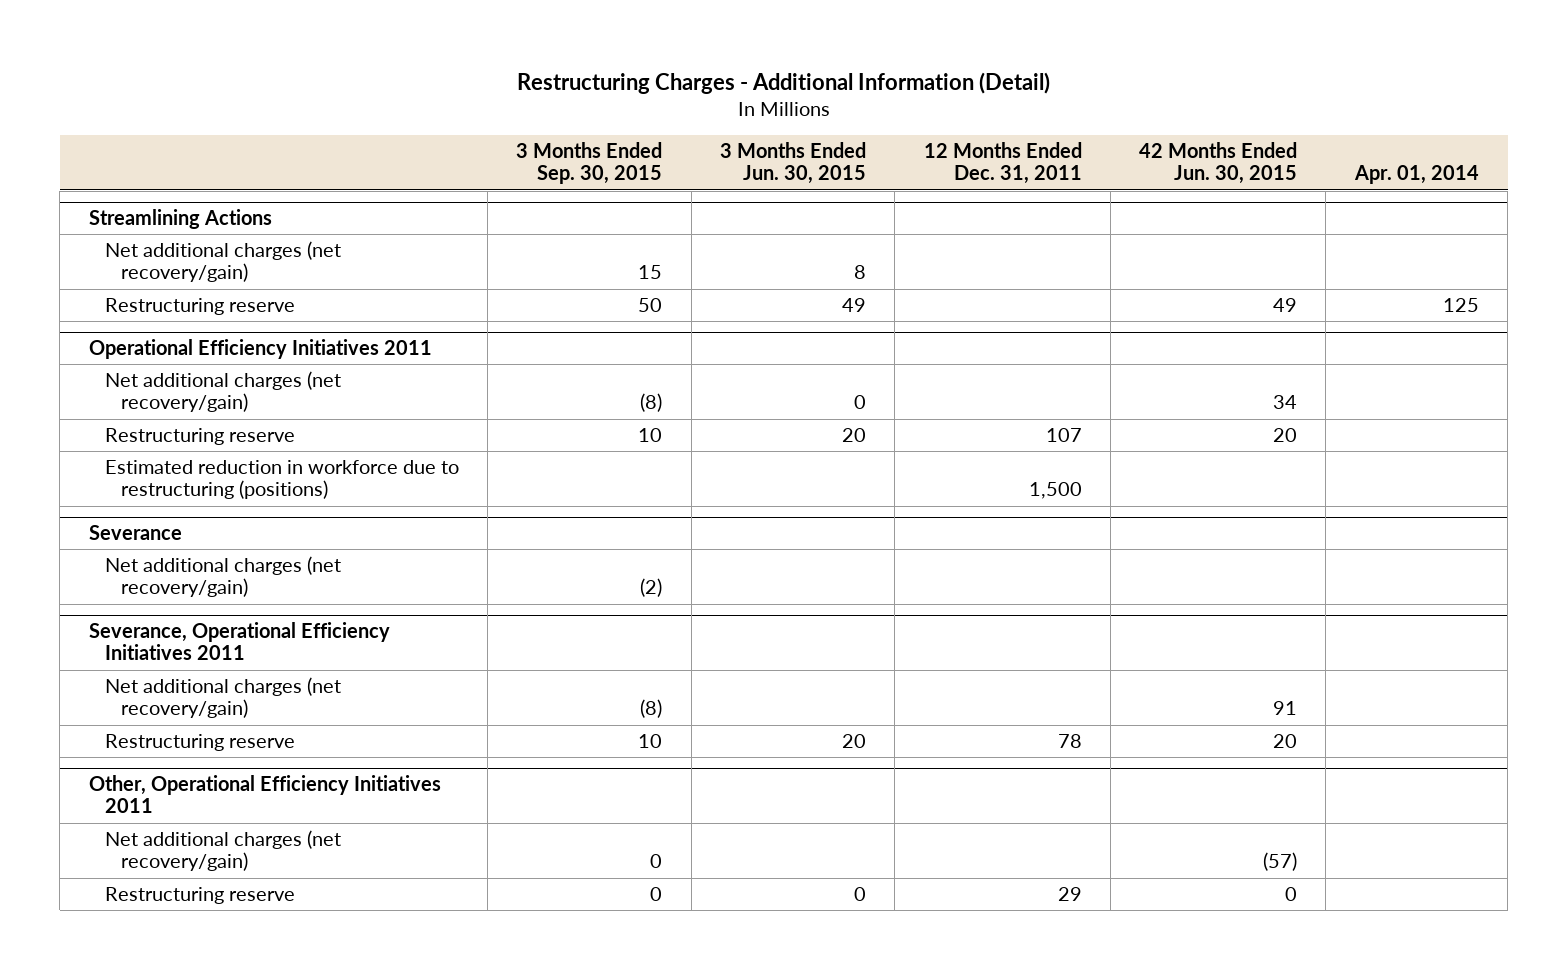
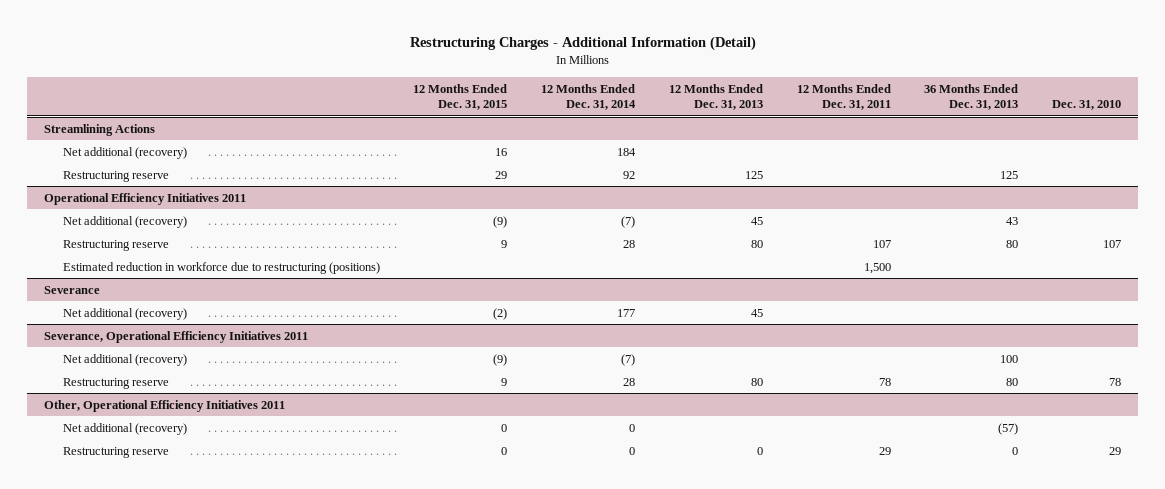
[516,142,663,185] 3 Months Ended Sep. 30, 2015 -> none
[719,142,866,185] 3 Months Ended Jun. 30, 2015 -> none
[1139,142,1298,185] 42 Months Ended Jun. 30, 2015 -> none
[1353,165,1479,185] Apr. 01, 2014 -> none
none -> [413,83,508,111] 12 Months Ended Dec. 31, 2015
none -> [541,83,637,111] 12 Months Ended Dec. 31, 2014
none -> [668,83,763,111] 12 Months Ended Dec. 31, 2013
none -> [924,83,1019,111] 36 Months Ended Dec. 31, 2013
none -> [1052,100,1122,111] Dec. 31, 2010
[104,241,341,283] Net additional charges (net recovery/gain) -> [62,146,187,159] Net additional (recovery)
[104,371,341,413] Net additional charges (net recovery/gain) -> [62,215,187,228] Net additional (recovery)
[104,556,341,598] Net additional charges (net recovery/gain) -> [62,307,187,320] Net additional (recovery)
[104,677,341,719] Net additional charges (net recovery/gain) -> [62,353,187,366] Net additional (recovery)
[104,830,341,872] Net additional charges (net recovery/gain) -> [62,422,187,435] Net additional (recovery)

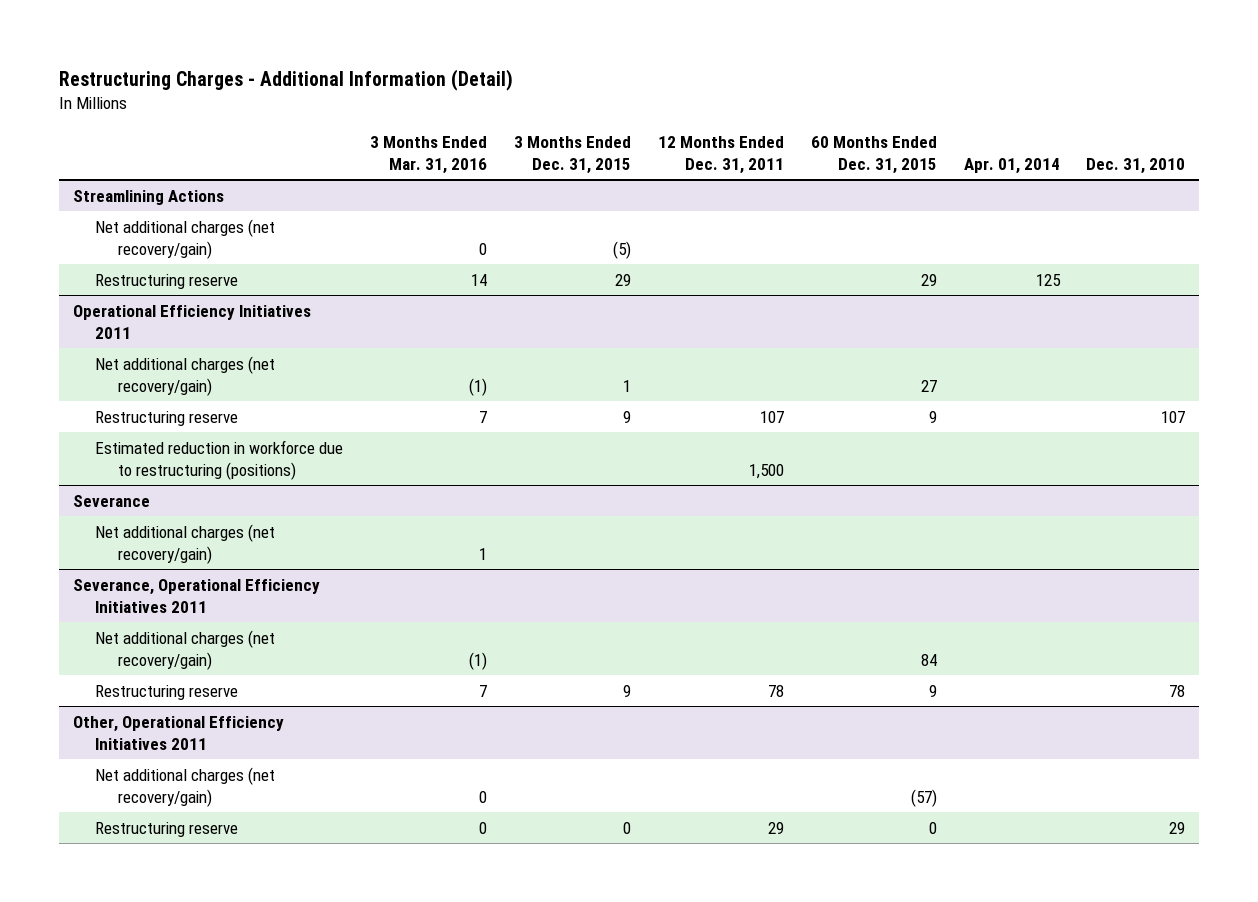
[413,83,508,111] 12 Months Ended Dec. 31, 2015 -> none
[541,83,637,111] 12 Months Ended Dec. 31, 2014 -> none
[668,83,763,111] 12 Months Ended Dec. 31, 2013 -> none
[924,83,1019,111] 36 Months Ended Dec. 31, 2013 -> none
none -> [370,135,488,174] 3 Months Ended Mar. 31, 2016
none -> [514,135,632,174] 3 Months Ended Dec. 31, 2015
none -> [810,135,937,174] 60 Months Ended Dec. 31, 2015
none -> [963,157,1060,174] Apr. 01, 2014
[62,146,187,159] Net additional (recovery) -> [95,218,276,259] Net additional charges (net recovery/gain)
[62,215,187,228] Net additional (recovery) -> [95,355,276,396] Net additional charges (net recovery/gain)
[62,307,187,320] Net additional (recovery) -> [95,523,276,564] Net additional charges (net recovery/gain)
[62,353,187,366] Net additional (recovery) -> [95,629,276,670] Net additional charges (net recovery/gain)
[62,422,187,435] Net additional (recovery) -> [95,766,276,807] Net additional charges (net recovery/gain)

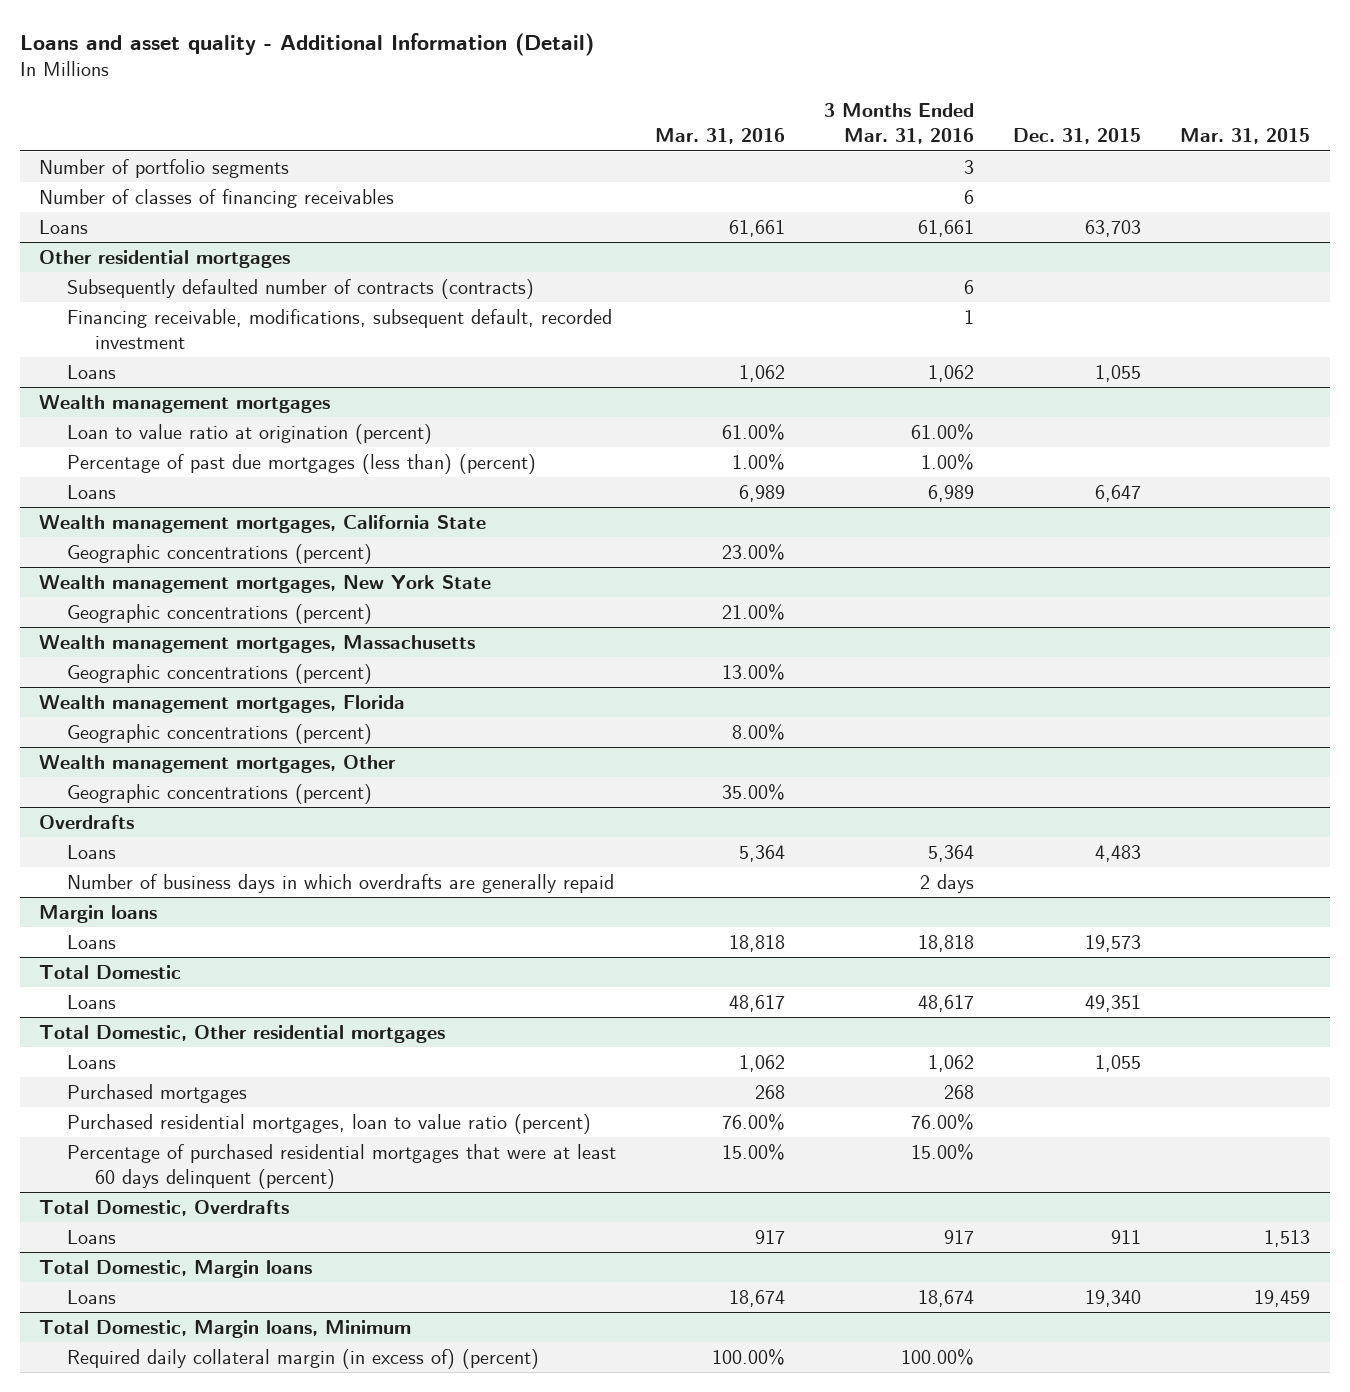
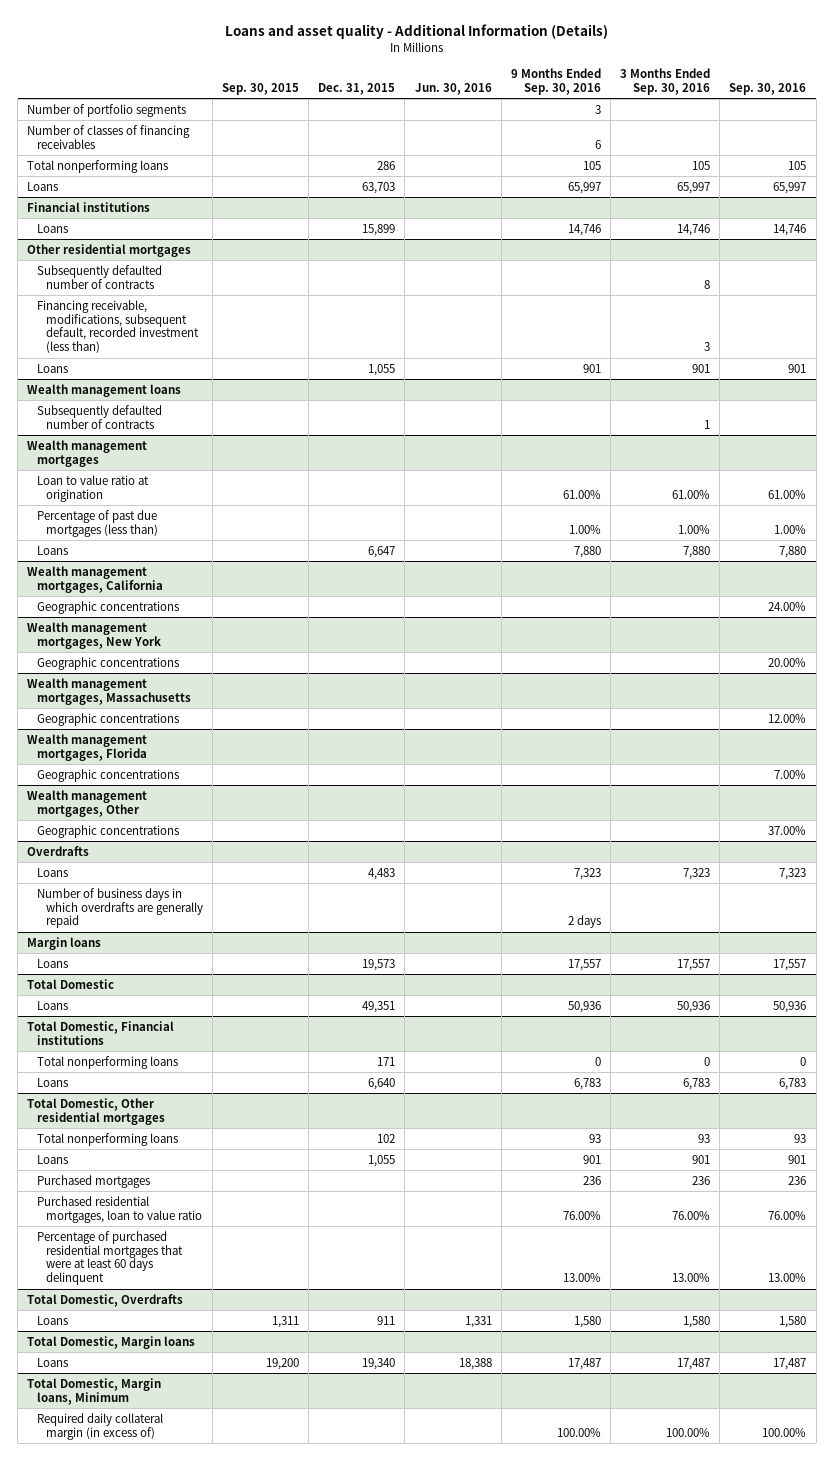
[19,33,594,57] Loans and asset quality - Additional Information (Detail) -> [224,23,608,39] Loans and asset quality - Additional Information (Details)
[655,128,786,145] Mar. 31, 2016 -> none
[824,103,975,145] 3 Months Ended Mar. 31, 2016 -> none
[1180,128,1311,145] Mar. 31, 2015 -> none
none -> [221,83,299,96] Sep. 30, 2015
none -> [414,83,492,96] Jun. 30, 2016
none -> [510,68,601,96] 9 Months Ended Sep. 30, 2016
none -> [620,68,711,96] 3 Months Ended Sep. 30, 2016
none -> [729,83,807,96] Sep. 30, 2016
none -> [27,159,169,173] Total nonperforming loans
none -> [27,201,151,212] Financial institutions
none -> [36,223,68,233] Loans
[67,278,535,299] Subsequently defaulted number of contracts (contracts) -> [36,264,162,289] Subsequently defaulted number of contracts
[67,308,613,349] Financing receivable, modifications, subsequent default, recorded investment -> [36,299,199,354] Financing receivable, modifications, subsequent default, recorded investment (less than)
none -> [27,383,182,397] Wealth management loans
none -> [36,404,162,429] Subsequently defaulted number of contracts
[67,423,433,444] Loan to value ratio at origination (percent) -> [36,474,149,502] Loan to value ratio at origination
[67,453,537,474] Percentage of past due mortgages (less than) (percent) -> [36,509,158,537] Percentage of past due mortgages (less than)
[39,514,487,533] Wealth management mortgages, California State -> [27,565,163,593] Wealth management mortgages, California
[67,543,373,564] Geographic concentrations (percent) -> [36,600,179,614] Geographic concentrations
[39,574,492,593] Wealth management mortgages, New York State -> [27,621,161,649] Wealth management mortgages, New York
[67,603,373,624] Geographic concentrations (percent) -> [36,656,179,670] Geographic concentrations
[67,663,373,684] Geographic concentrations (percent) -> [36,712,179,726] Geographic concentrations
[67,723,373,744] Geographic concentrations (percent) -> [36,768,179,782] Geographic concentrations
[67,783,373,804] Geographic concentrations (percent) -> [36,824,179,838] Geographic concentrations
none -> [27,1020,175,1045] Total Domestic, Financial institutions
none -> [36,1055,178,1069] Total nonperforming loans
none -> [36,1077,68,1087] Loans
none -> [36,1132,178,1146] Total nonperforming loans
[67,1113,592,1134] Purchased residential mortgages, loan to value ratio (percent) -> [36,1195,202,1223] Purchased residential mortgages, loan to value ratio
[67,1143,617,1189] Percentage of purchased residential mortgages that were at least 60 days delinquent (percent) -> [36,1230,183,1286] Percentage of purchased residential mortgages that were at least 60 days delinquent
[67,1348,540,1369] Required daily collateral margin (in excess of) (percent) -> [36,1412,163,1440] Required daily collateral margin (in excess of)

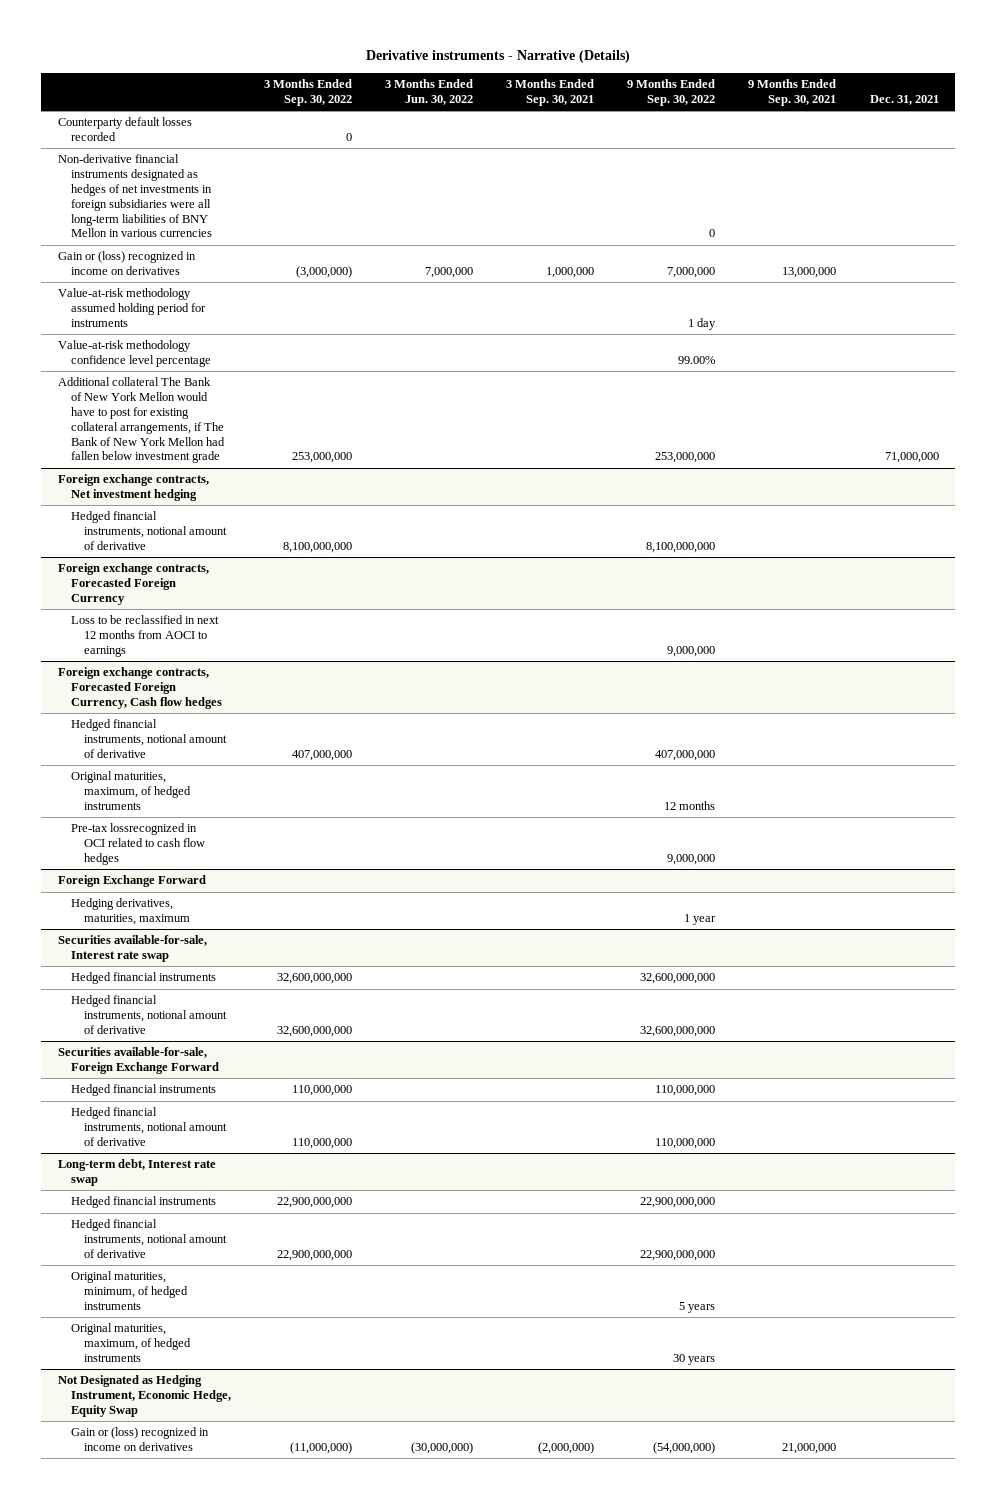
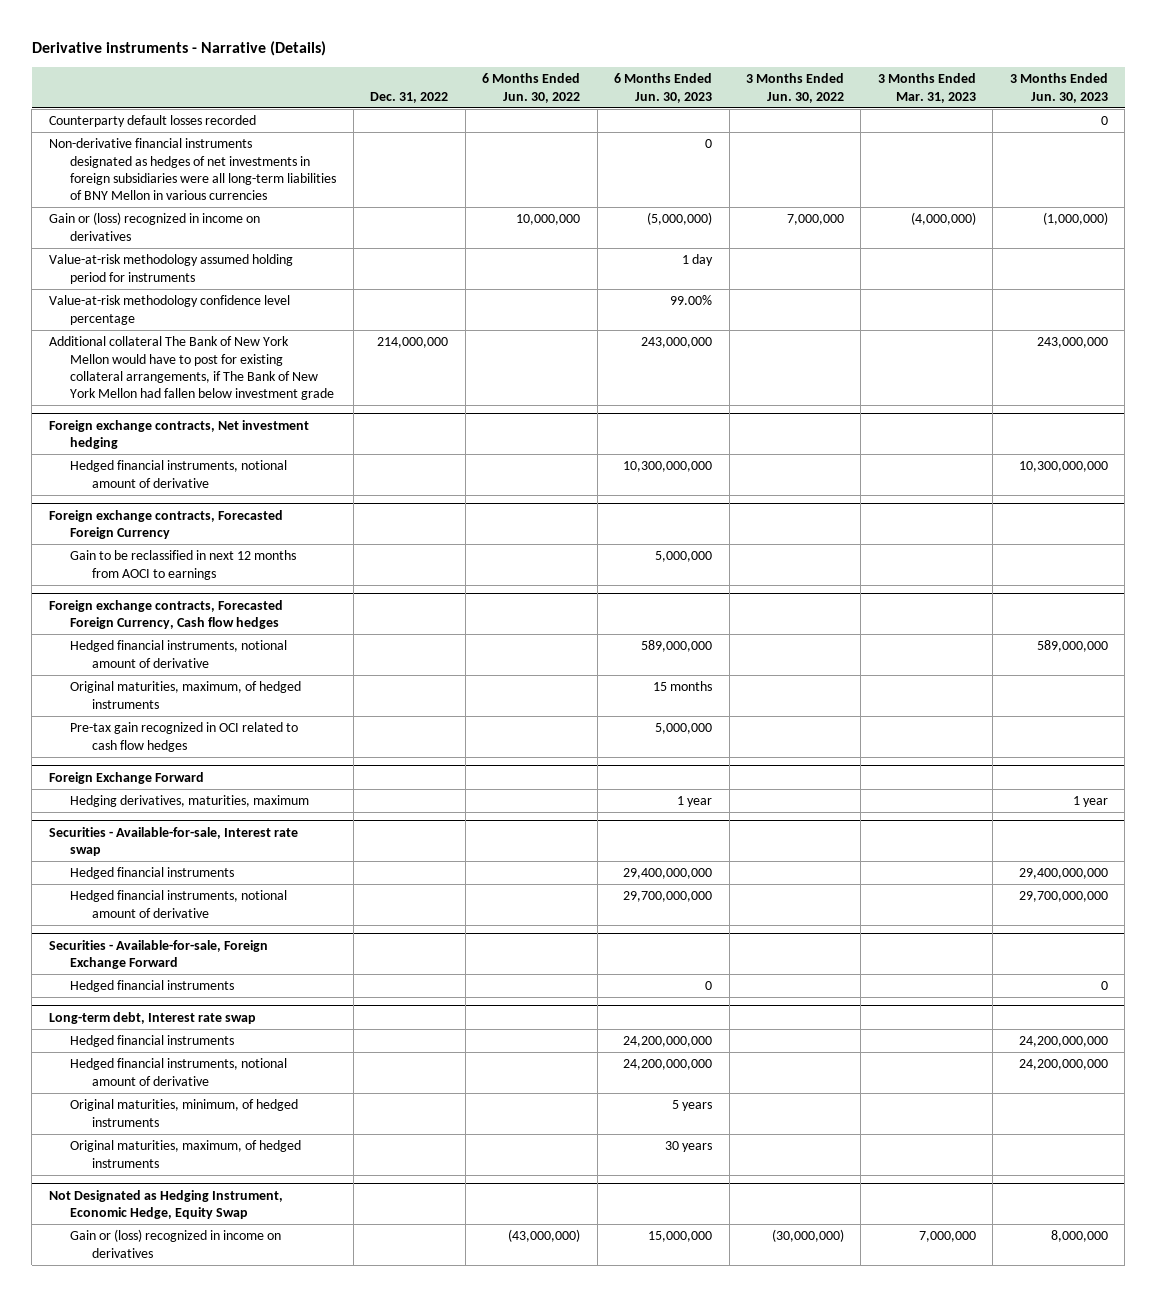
[263,78,352,106] 3 Months Ended Sep. 30, 2022 -> none
[506,78,595,106] 3 Months Ended Sep. 30, 2021 -> none
[627,78,716,106] 9 Months Ended Sep. 30, 2022 -> none
[748,78,837,106] 9 Months Ended Sep. 30, 2021 -> none
[869,94,939,105] Dec. 31, 2021 -> none
none -> [370,91,449,103] Dec. 31, 2022
none -> [482,73,581,103] 6 Months Ended Jun. 30, 2022
none -> [614,73,713,103] 6 Months Ended Jun. 30, 2023
none -> [877,73,976,103] 3 Months Ended Mar. 31, 2023
none -> [1009,73,1108,103] 3 Months Ended Jun. 30, 2023
[70,615,219,657] Loss to be reclassified in next 12 months from AOCI to earnings -> [70,550,297,580] Gain to be reclassified in next 12 months from AOCI to earnings
[70,823,205,865] Pre-tax lossrecognized in OCI related to cash flow hedges -> [70,722,299,752] Pre-tax gain recognized in OCI related to cash flow hedges
[57,935,207,963] Securities available-for-sale, Interest rate swap -> [48,826,298,857] Securities - Available-for-sale, Interest rate swap
[57,1047,219,1075] Securities available-for-sale, Foreign Exchange Forward -> [48,939,268,970] Securities - Available-for-sale, Foreign Exchange Forward
[70,1107,227,1146] Hedged financial instruments, notional amount of derivative -> none

